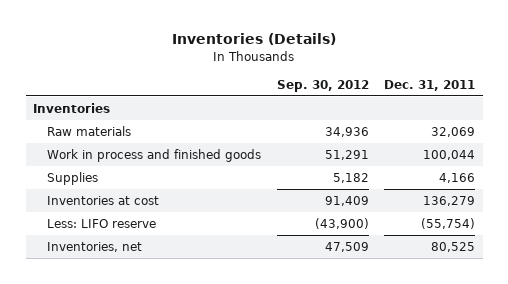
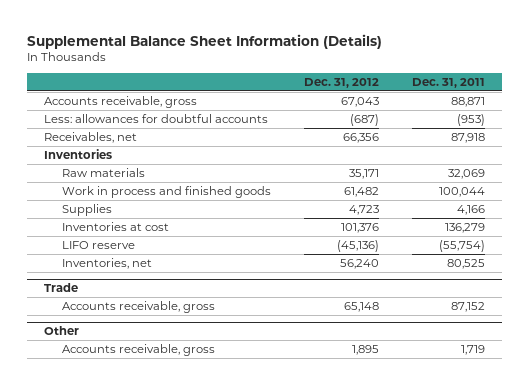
[172,33,337,46] Inventories (Details) -> [27,33,383,49] Supplemental Balance Sheet Information (Details)
[276,79,369,92] Sep. 30, 2012 -> none
none -> [304,77,380,88] Dec. 31, 2012
none -> [43,95,197,108] Accounts receivable, gross
none -> [43,113,268,123] Less: allowances for doubtful accounts
none -> [43,131,137,143] Receivables, net
[46,218,156,228] Less: LIFO reserve -> [62,240,136,249] LIFO reserve
none -> [43,283,78,293] Trade
none -> [62,300,216,313] Accounts receivable, gross
none -> [43,326,79,336] Other
none -> [62,343,216,356] Accounts receivable, gross

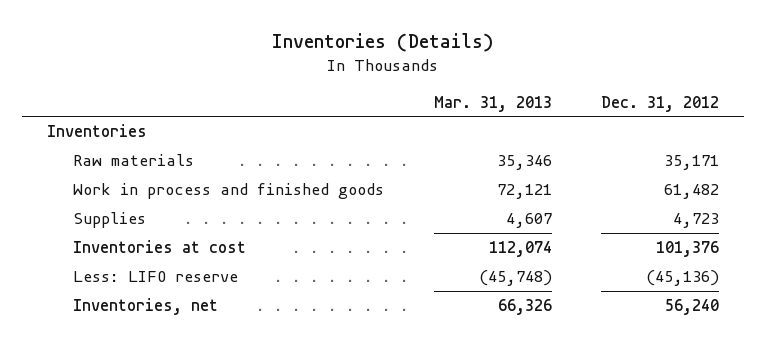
[27,33,383,49] Supplemental Balance Sheet Information (Details) -> [272,33,495,53] Inventories (Details)
[412,77,486,88] Dec. 31, 2011 -> none
none -> [433,95,552,112] Mar. 31, 2013
[43,95,197,108] Accounts receivable, gross -> none
[43,113,268,123] Less: allowances for doubtful accounts -> none
[43,131,137,143] Receivables, net -> none
[62,240,136,249] LIFO reserve -> [72,271,238,283] Less: LIFO reserve
[43,283,78,293] Trade -> none
[62,300,216,313] Accounts receivable, gross -> none
[43,326,79,336] Other -> none
[62,343,216,356] Accounts receivable, gross -> none

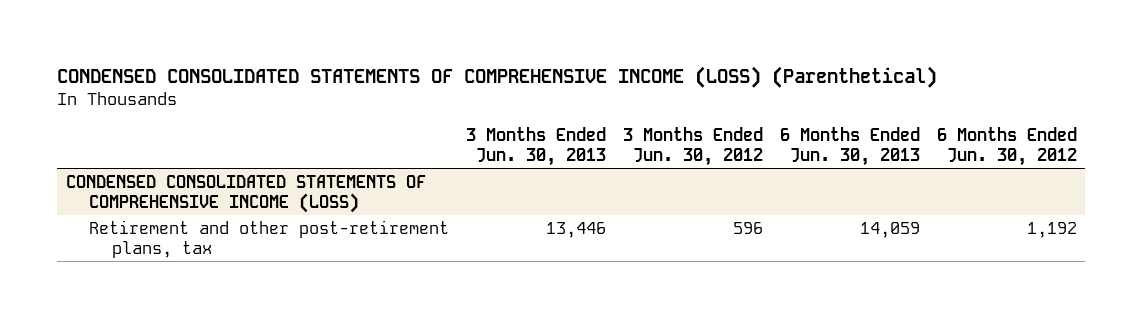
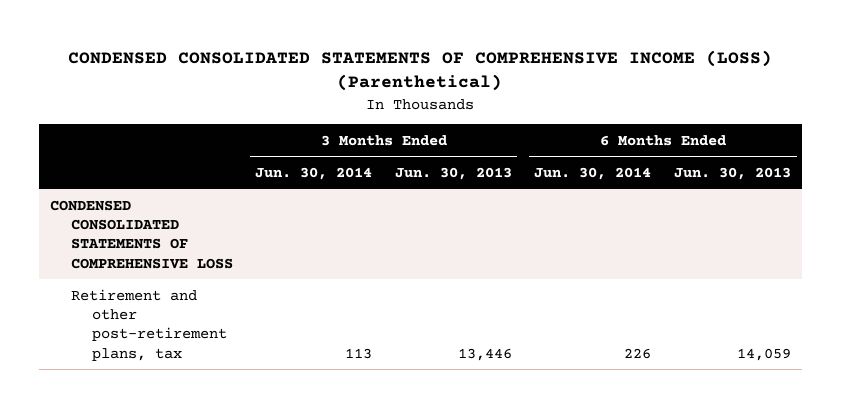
[622,126,763,167] 3 Months Ended Jun. 30, 2012 -> none
[936,126,1077,167] 6 Months Ended Jun. 30, 2012 -> none
none -> [255,166,373,180] Jun. 30, 2014
none -> [534,166,652,180] Jun. 30, 2014
[65,174,426,214] CONDENSED CONSOLIDATED STATEMENTS OF COMPREHENSIVE INCOME (LOSS) -> [49,199,233,269] CONDENSED CONSOLIDATED STATEMENTS OF COMPREHENSIVE LOSS

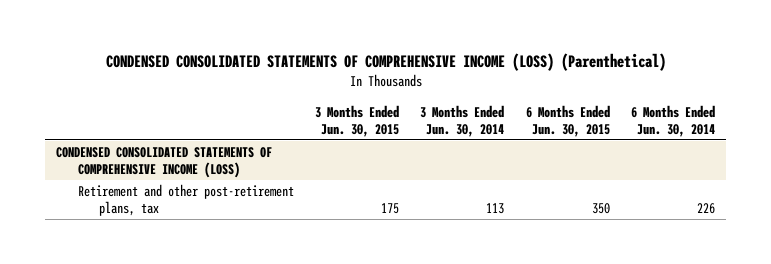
[394,166,512,180] Jun. 30, 2013 -> none
[673,166,791,180] Jun. 30, 2013 -> none
none -> [314,104,399,137] 3 Months Ended Jun. 30, 2015
none -> [525,104,610,137] 6 Months Ended Jun. 30, 2015
[49,199,233,269] CONDENSED CONSOLIDATED STATEMENTS OF COMPREHENSIVE LOSS -> [56,146,273,179] CONDENSED CONSOLIDATED STATEMENTS OF COMPREHENSIVE INCOME (LOSS)

